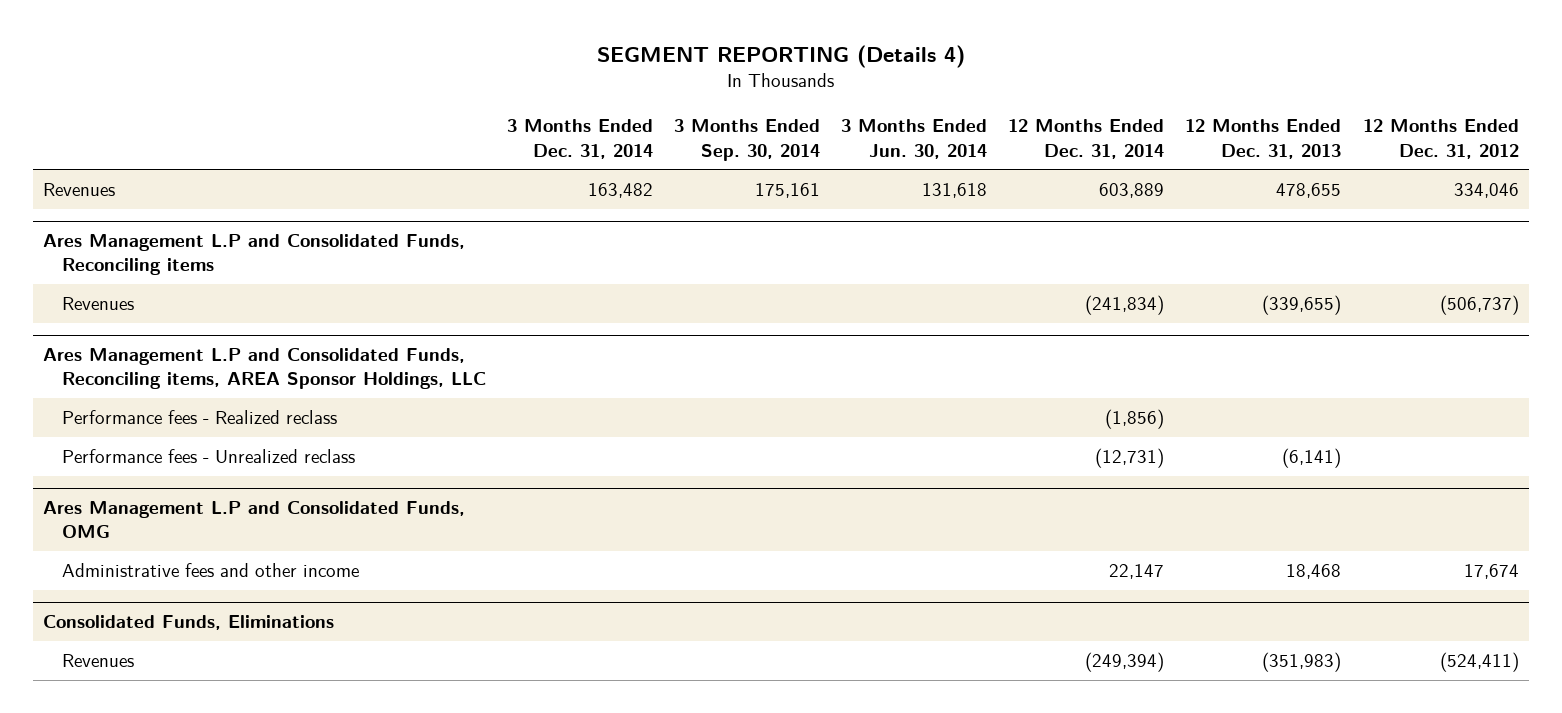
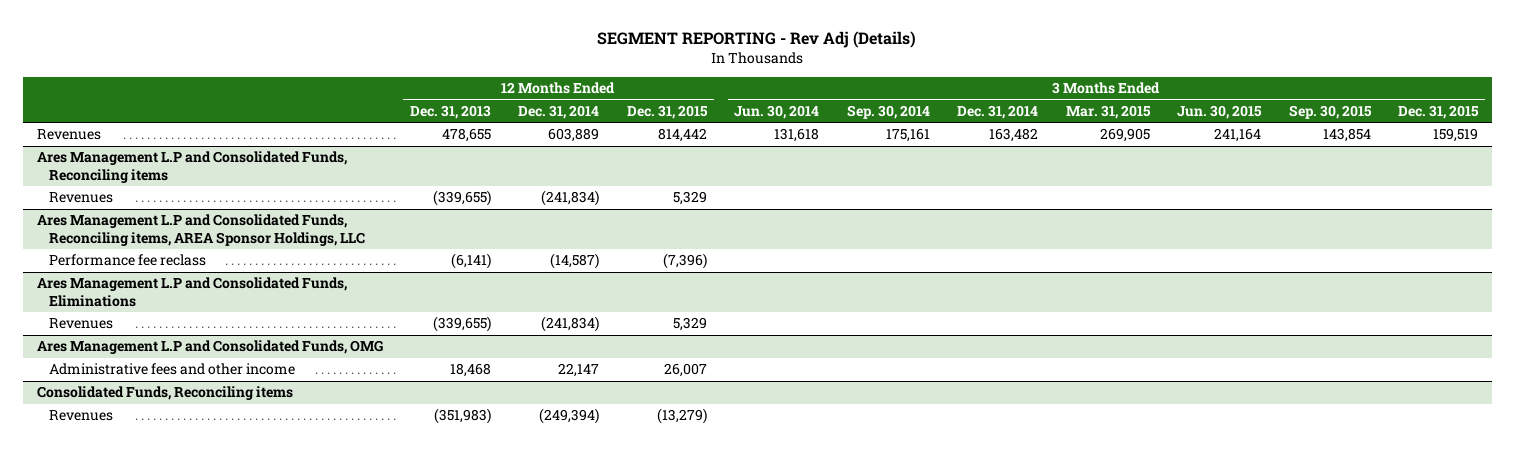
[596,45,965,69] SEGMENT REPORTING (Details 4) -> [597,31,917,49] SEGMENT REPORTING - Rev Adj (Details)
[1362,119,1519,159] 12 Months Ended Dec. 31, 2012 -> none
none -> [626,104,708,119] Dec. 31, 2015
none -> [1065,104,1151,119] Mar. 31, 2015
none -> [1177,104,1263,119] Jun. 30, 2015
none -> [1288,104,1372,119] Sep. 30, 2015
none -> [1398,104,1480,119] Dec. 31, 2015
[61,410,337,425] Performance fees - Realized reclass -> none
[61,449,355,464] Performance fees - Unrealized reclass -> [49,254,207,267] Performance fee reclass
[1095,448,1165,469] (12,731) -> [550,253,600,270] (14,587)
none -> [36,277,347,307] Ares Management L.P and Consolidated Funds, Eliminations
none -> [49,318,114,330] Revenues
[43,615,335,631] Consolidated Funds, Eliminations -> none
none -> [36,386,293,401] Consolidated Funds, Reconciling items

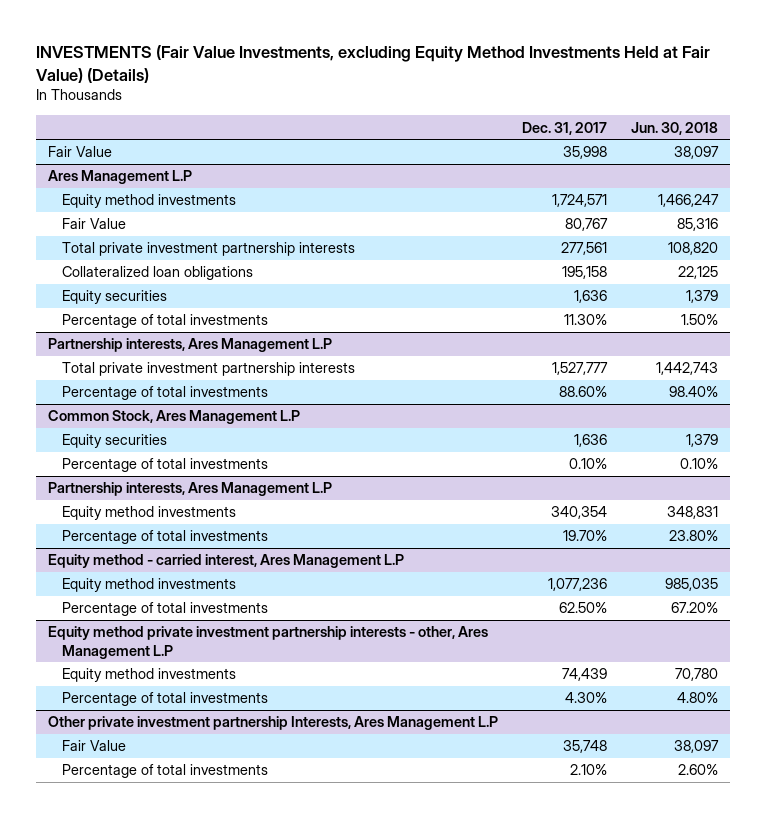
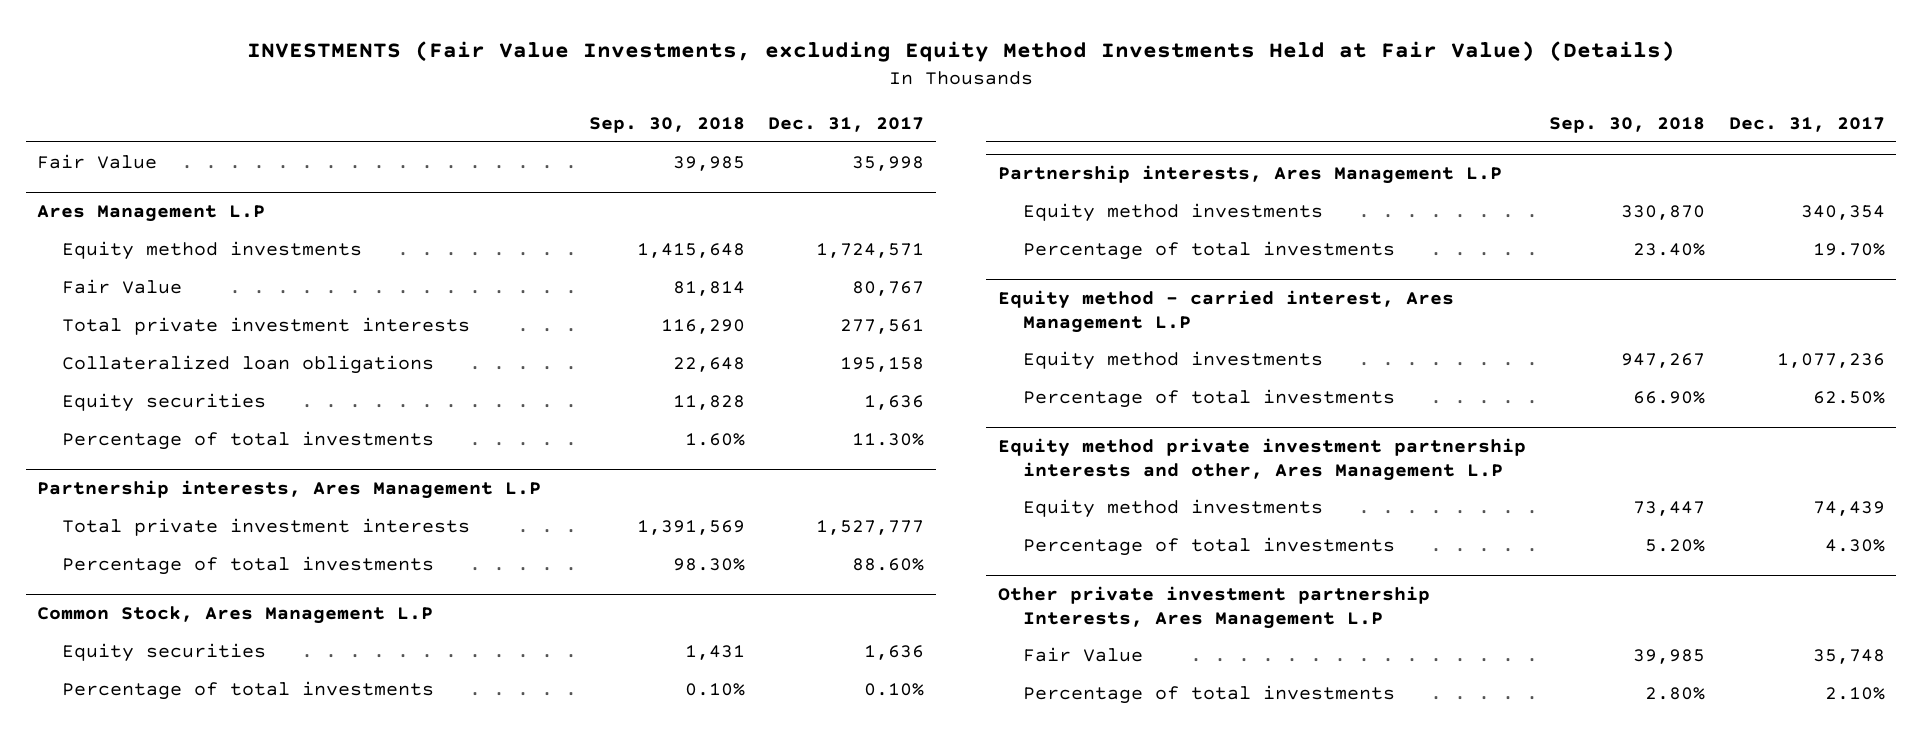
[630,121,718,135] Jun. 30, 2018 -> none
none -> [588,116,745,133] Sep. 30, 2018
[62,242,356,257] Total private investment partnership interests -> [61,316,470,335] Total private investment interests
[62,362,356,377] Total private investment partnership interests -> [61,517,470,536] Total private investment interests
[47,626,488,659] Equity method private investment partnership interests - other, Ares Management L.P -> [997,438,1526,481] Equity method private investment partnership interests and other, Ares Management L.P

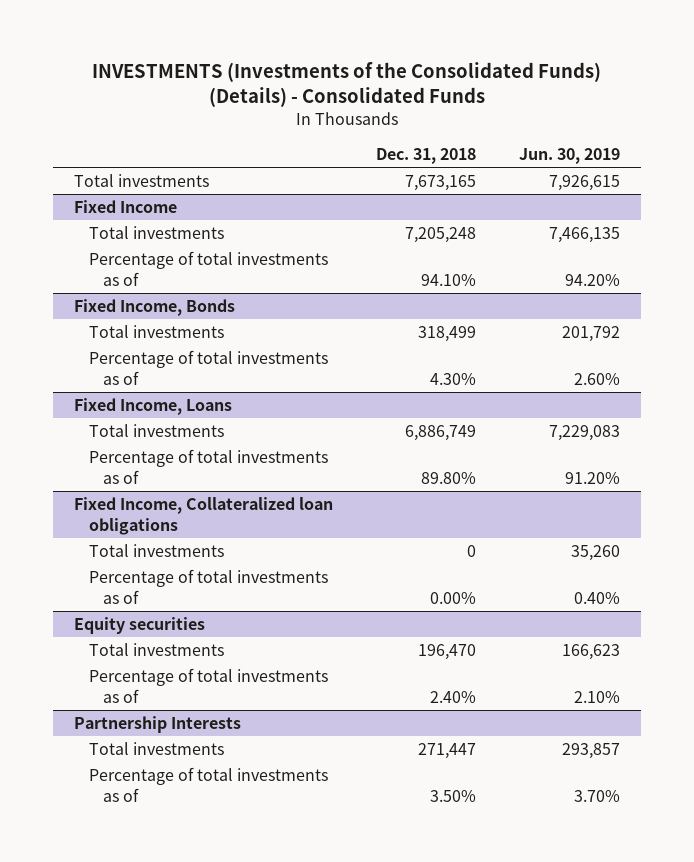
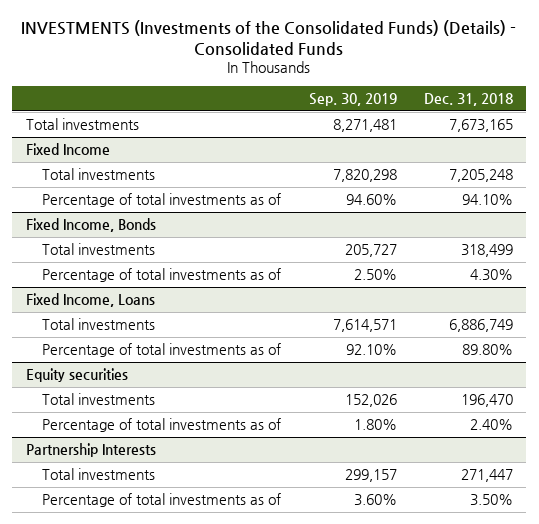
[518,148,620,165] Jun. 30, 2019 -> none
none -> [308,92,397,106] Sep. 30, 2019
[74,497,334,536] Fixed Income, Collateralized loan obligations -> none
[88,544,224,558] Total investments -> none
[88,569,328,605] Percentage of total investments as of -> none

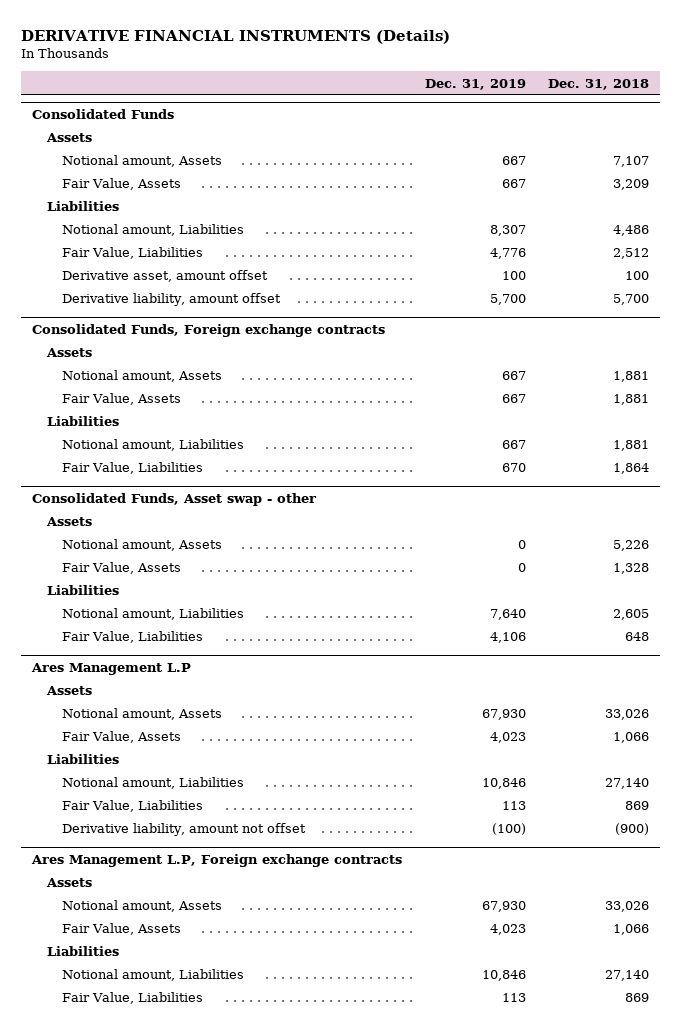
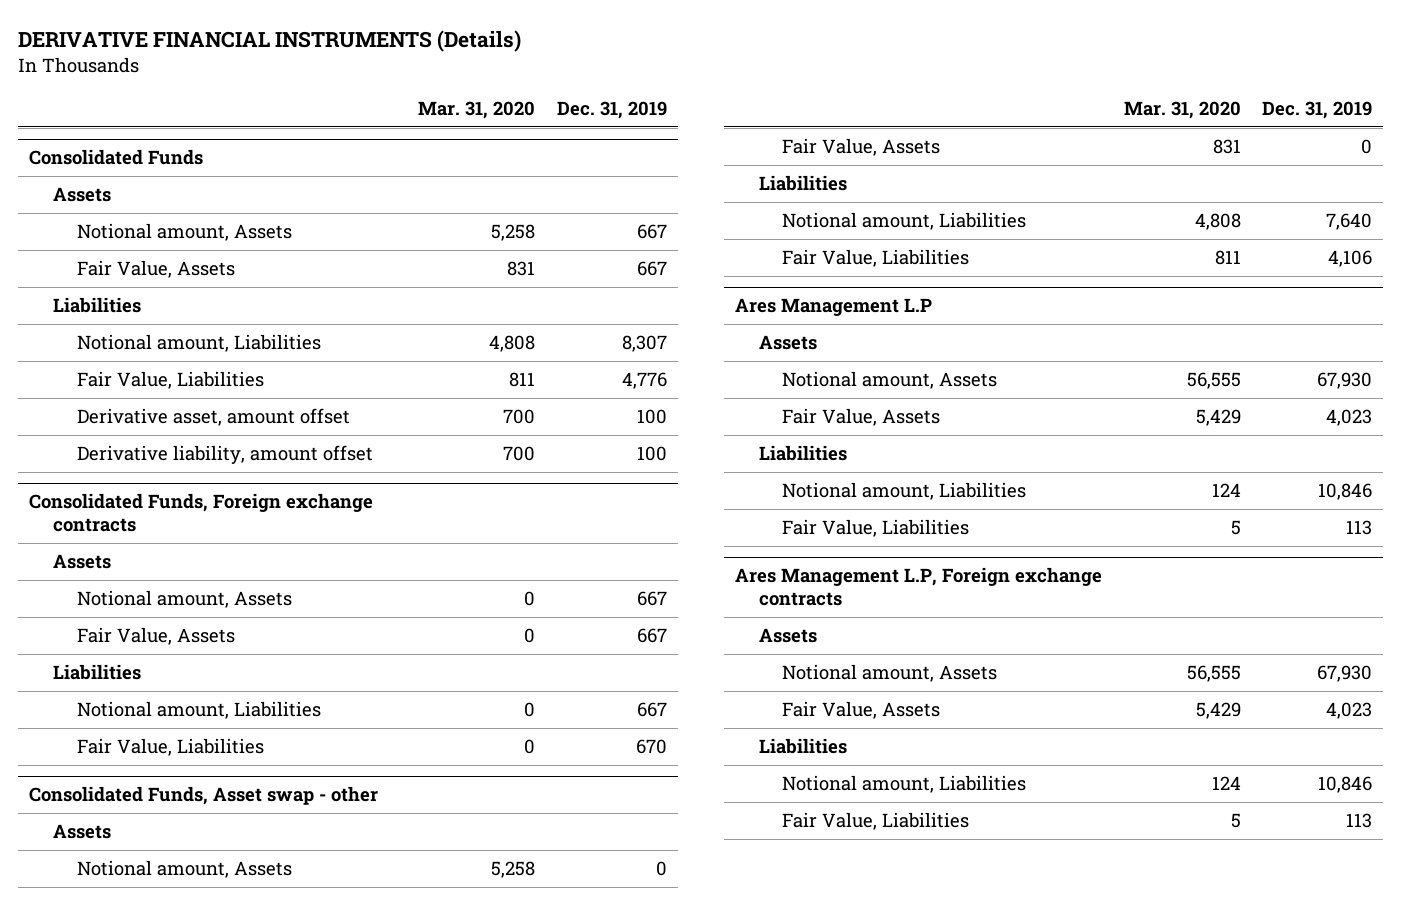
[547,78,649,90] Dec. 31, 2018 -> none
none -> [417,101,535,120] Mar. 31, 2020
[489,294,526,306] 5,700 -> [636,446,667,462] 100
[62,823,307,837] Derivative liability, amount not offset -> none

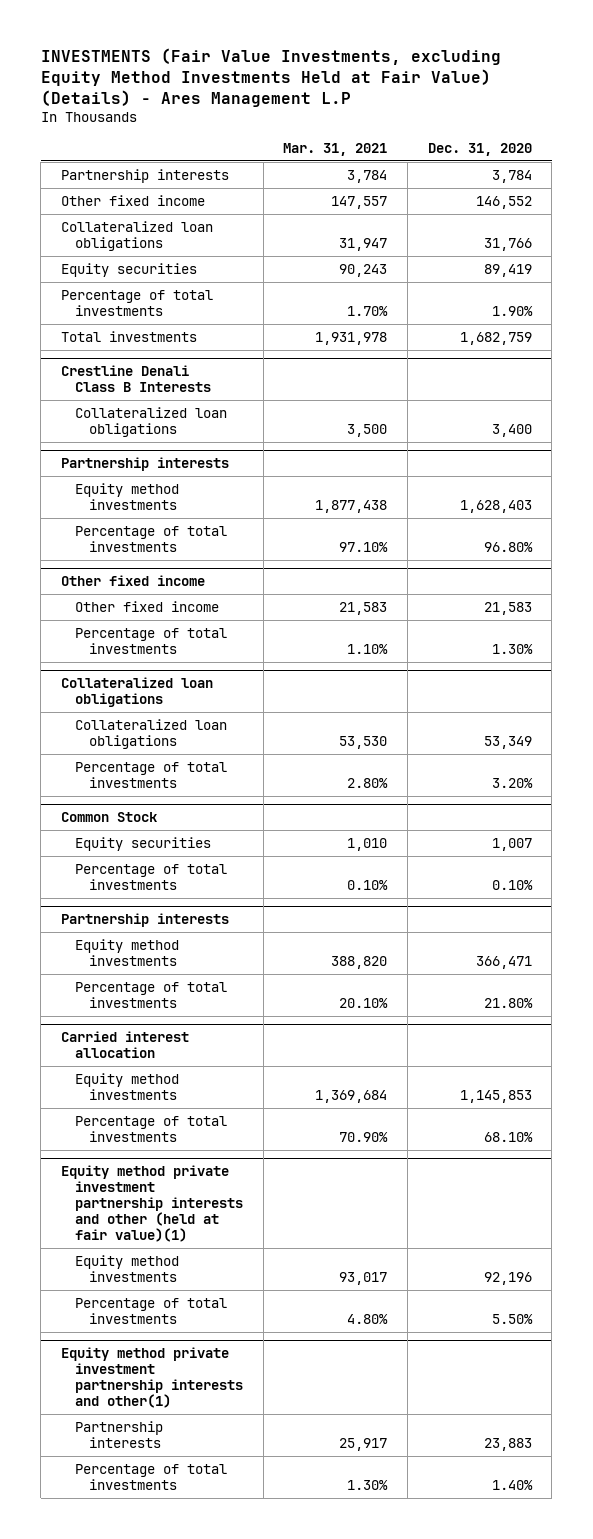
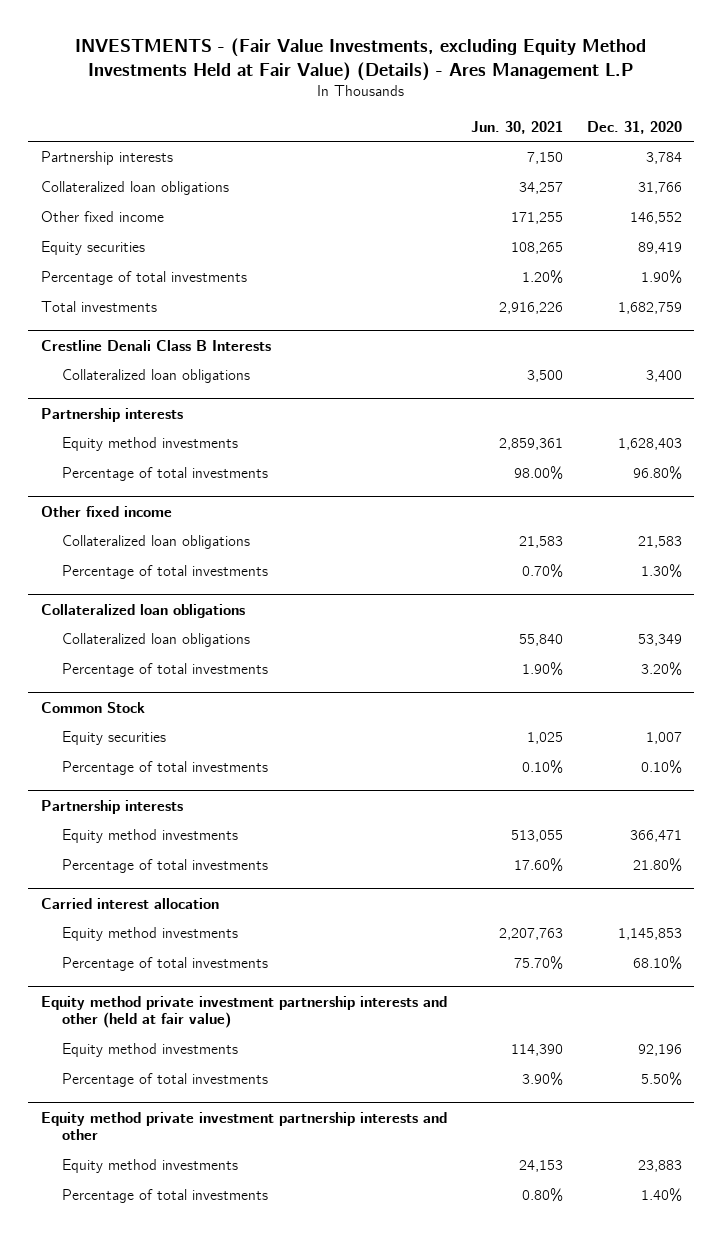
[40,47,501,107] INVESTMENTS (Fair Value Investments, excluding Equity Method Investments Held at Fair Value) (Details) - Ares Management L.P -> [75,38,647,81] INVESTMENTS - (Fair Value Investments, excluding Equity Method Investments Held at Fair Value) (Details) - Ares Management L.P
[283,143,388,157] Mar. 31, 2021 -> none
none -> [470,120,563,134] Jun. 30, 2021
[61,194,206,206] Other fixed income -> [40,211,164,223] Other fixed income
[74,600,219,612] Other fixed income -> [62,535,251,550] Collateralized loan obligations
[61,1164,243,1242] Equity method private investment partnership interests and other (held at fair value)(1) -> [40,995,447,1029] Equity method private investment partnership interests and other (held at fair value)
[61,1346,243,1408] Equity method private investment partnership interests and other(1) -> [40,1111,447,1141] Equity method private investment partnership interests and other
[74,1420,163,1448] Partnership interests -> [62,1159,239,1174] Equity method investments

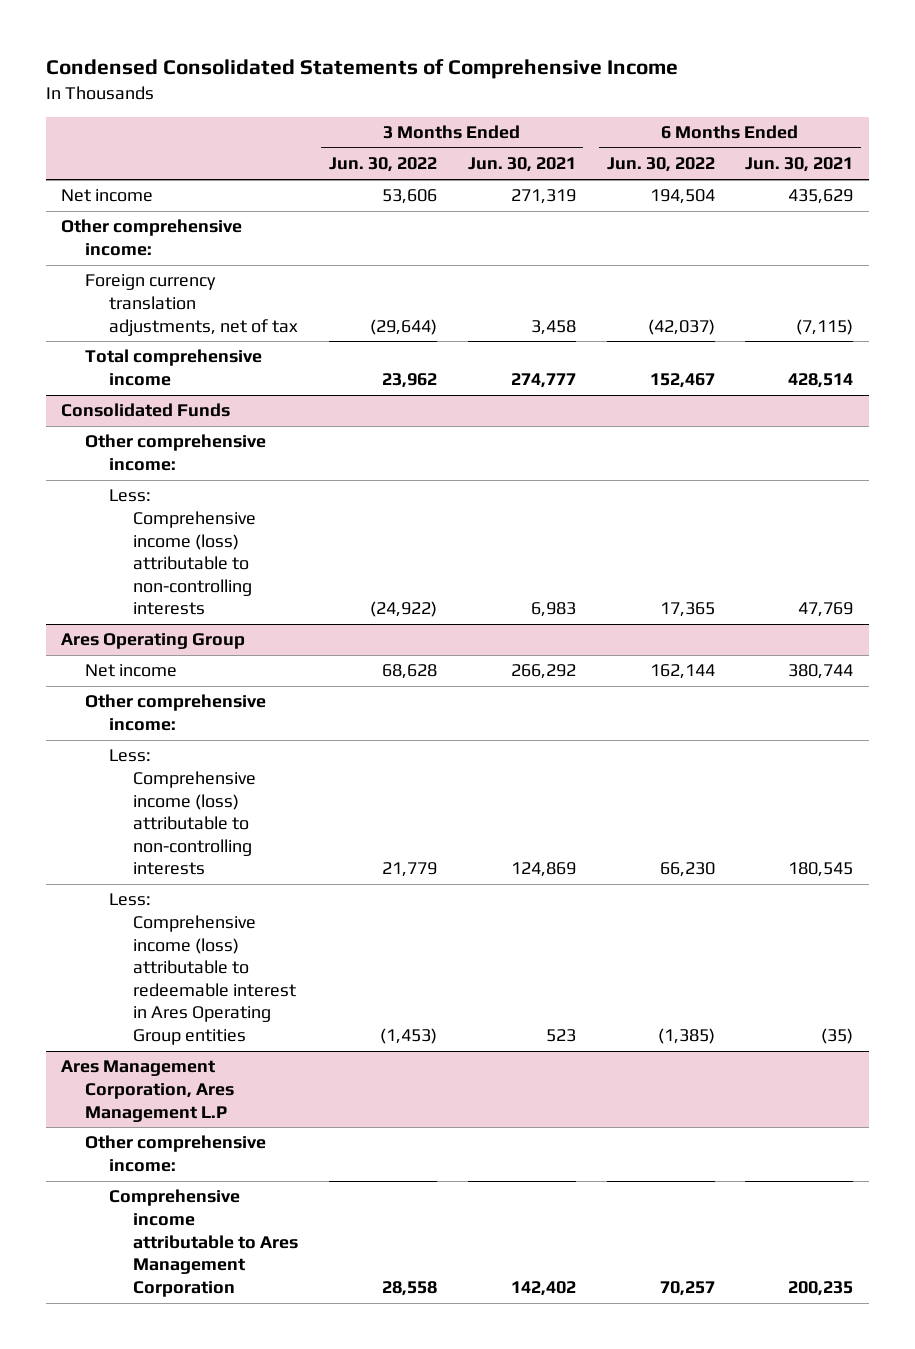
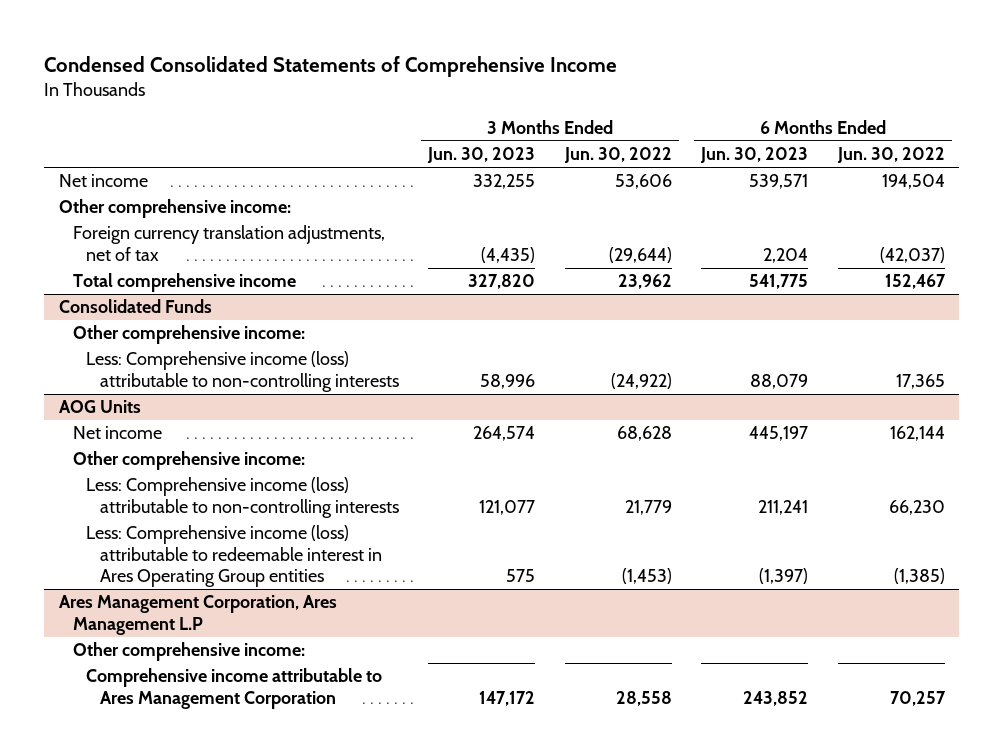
[467,157,576,173] Jun. 30, 2021 -> none
[745,157,854,173] Jun. 30, 2021 -> none
none -> [427,147,536,164] Jun. 30, 2023
none -> [700,147,809,164] Jun. 30, 2023
[61,633,246,650] Ares Operating Group -> [59,400,142,414] AOG Units

